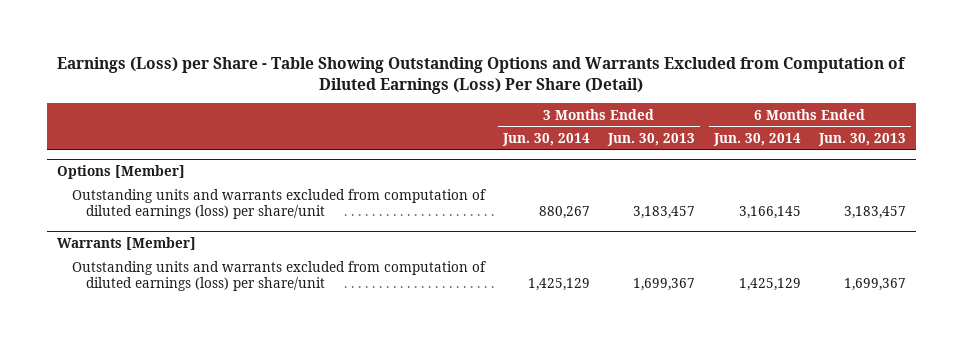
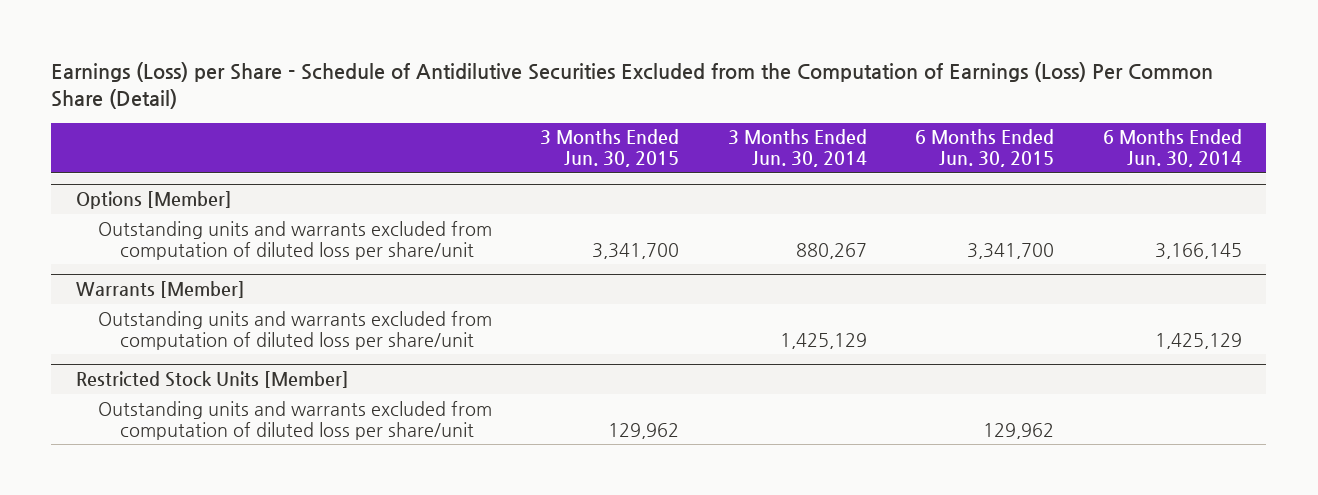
[57,56,907,94] Earnings (Loss) per Share - Table Showing Outstanding Options and Warrants Excluded from Computation of Diluted Earnings (Loss) Per Share (Detail) -> [51,62,1214,110] Earnings (Loss) per Share - Schedule of Antidilutive Securities Excluded from the Computation of Earnings (Loss) Per Common Share (Detail)
[607,133,696,147] Jun. 30, 2013 -> none
[818,133,907,147] Jun. 30, 2013 -> none
none -> [540,129,680,168] 3 Months Ended Jun. 30, 2015
none -> [915,129,1055,168] 6 Months Ended Jun. 30, 2015
[71,188,486,220] Outstanding units and warrants excluded from computation of diluted earnings (loss) per share/unit -> [97,220,492,260] Outstanding units and warrants excluded from computation of diluted loss per share/unit
[71,260,486,292] Outstanding units and warrants excluded from computation of diluted earnings (loss) per share/unit -> [97,310,492,350] Outstanding units and warrants excluded from computation of diluted loss per share/unit
none -> [75,371,349,389] Restricted Stock Units [Member]
none -> [97,400,492,440] Outstanding units and warrants excluded from computation of diluted loss per share/unit

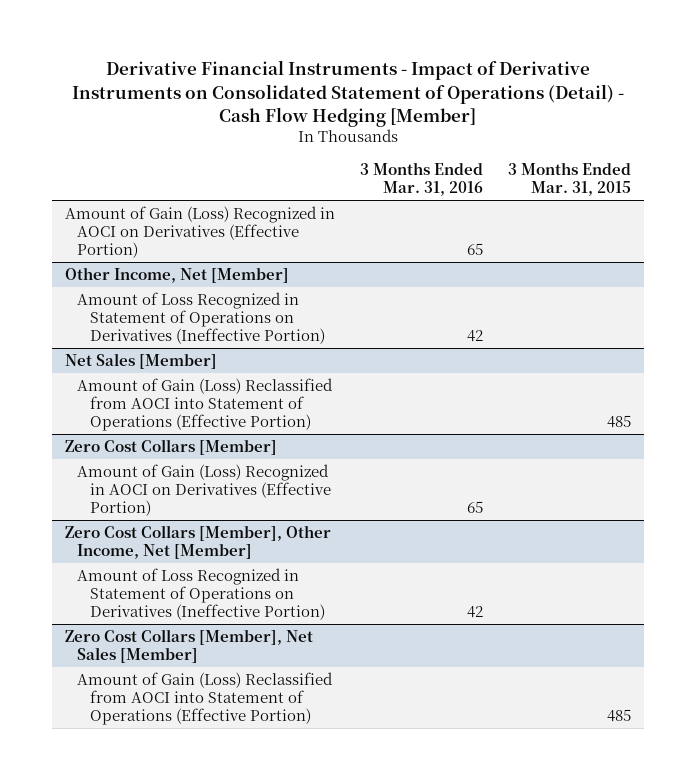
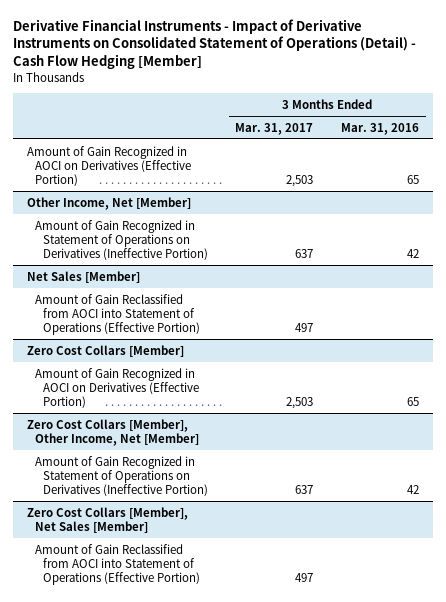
[507,162,631,196] 3 Months Ended Mar. 31, 2015 -> none
none -> [235,122,314,135] Mar. 31, 2017
[64,206,335,258] Amount of Gain (Loss) Recognized in AOCI on Derivatives (Effective Portion) -> [26,145,191,186] Amount of Gain Recognized in AOCI on Derivatives (Effective Portion)
[77,292,326,344] Amount of Loss Recognized in Statement of Operations on Derivatives (Ineffective Portion) -> [34,219,208,260] Amount of Gain Recognized in Statement of Operations on Derivatives (Ineffective Portion)
[77,378,334,431] Amount of Gain (Loss) Reclassified from AOCI into Statement of Operations (Effective Portion) -> [34,293,200,335] Amount of Gain Reclassified from AOCI into Statement of Operations (Effective Portion)
[77,464,332,516] Amount of Gain (Loss) Recognized in AOCI on Derivatives (Effective Portion) -> [34,367,199,408] Amount of Gain Recognized in AOCI on Derivatives (Effective Portion)
[77,568,326,620] Amount of Loss Recognized in Statement of Operations on Derivatives (Ineffective Portion) -> [34,455,208,496] Amount of Gain Recognized in Statement of Operations on Derivatives (Ineffective Portion)
[77,672,334,725] Amount of Gain (Loss) Reclassified from AOCI into Statement of Operations (Effective Portion) -> [34,543,200,585] Amount of Gain Reclassified from AOCI into Statement of Operations (Effective Portion)

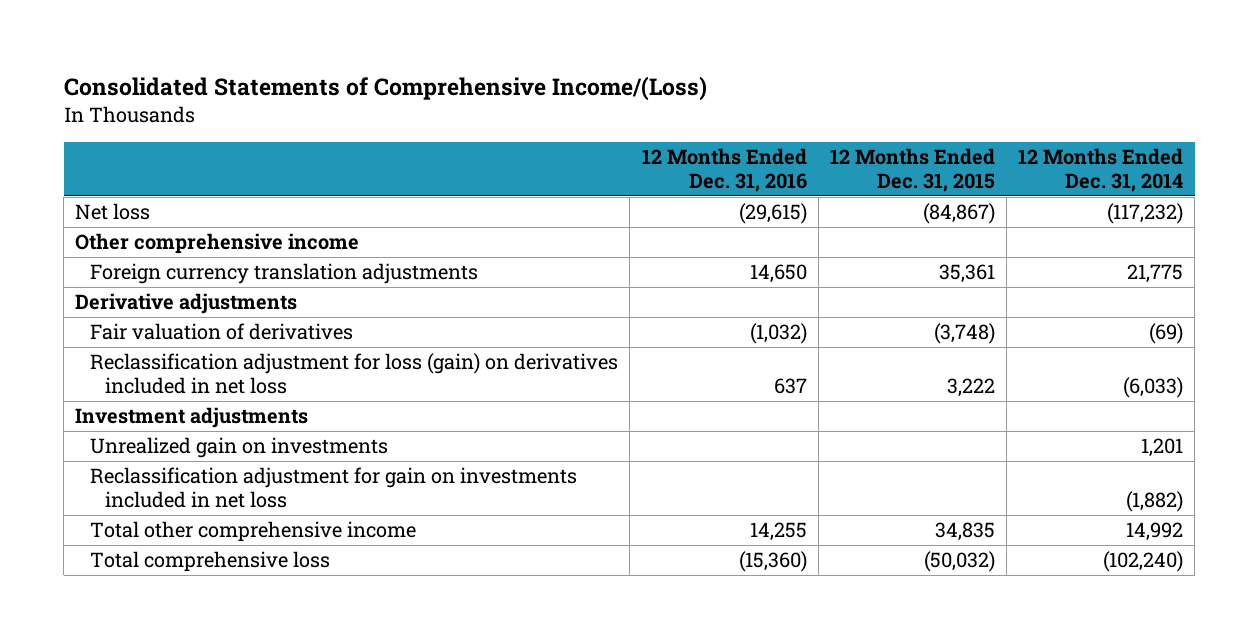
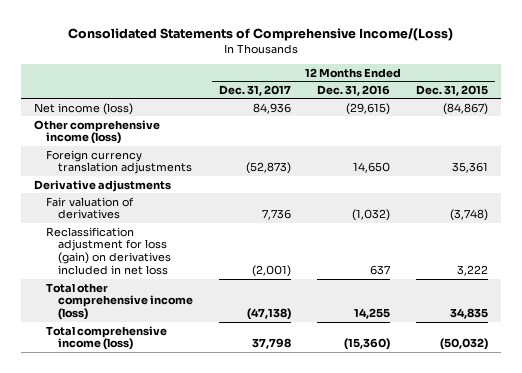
[1018,147,1184,193] 12 Months Ended Dec. 31, 2014 -> none
none -> [218,84,291,96] Dec. 31, 2017
[75,203,151,221] Net loss -> [33,102,133,115] Net income (loss)
[75,233,360,255] Other comprehensive income -> [33,119,160,145] Other comprehensive income (loss)
[75,407,309,429] Investment adjustments -> none
[90,437,389,459] Unrealized gain on investments -> none
[90,467,578,509] Reclassification adjustment for gain on investments included in net loss -> none
[90,521,417,543] Total other comprehensive income -> [45,282,193,321] Total other comprehensive income (loss)
[90,551,331,573] Total comprehensive loss -> [45,325,167,351] Total comprehensive income (loss)

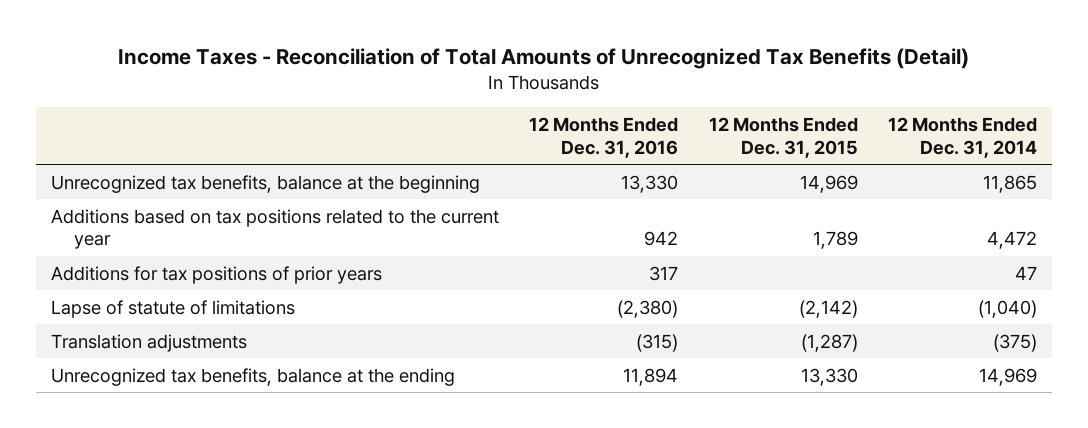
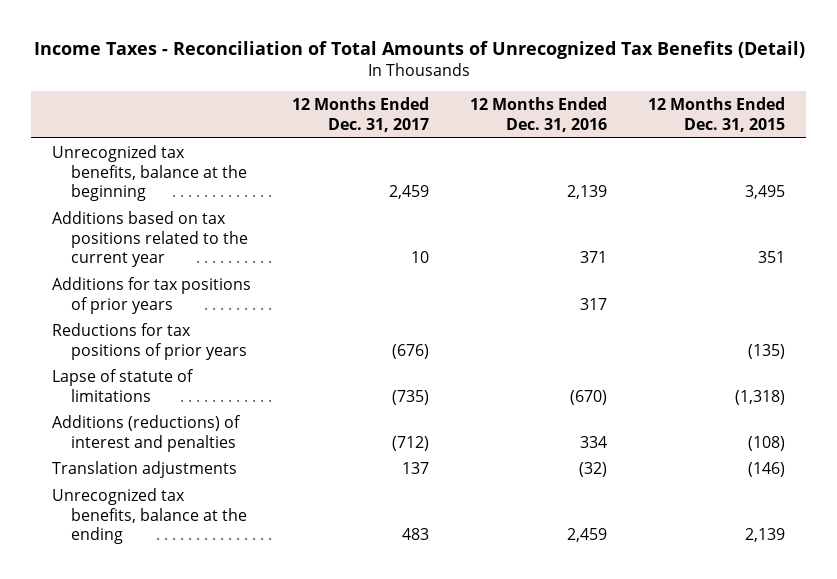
[887,116,1037,158] 12 Months Ended Dec. 31, 2014 -> none
none -> [292,96,430,132] 12 Months Ended Dec. 31, 2017
[621,174,679,193] 13,330 -> [567,185,608,200] 2,139
[799,174,858,193] 14,969 -> [745,185,786,200] 3,495
[644,231,679,247] 942 -> [580,251,608,264] 371
[812,231,858,250] 1,789 -> [758,251,786,264] 351
none -> [51,322,248,360] Reductions for tax positions of prior years
[617,299,679,318] (2,380) -> [570,389,608,405] (670)
[798,299,858,318] (2,142) -> [735,389,786,405] (1,318)
none -> [51,414,241,452] Additions (reductions) of interest and penalties
[636,333,679,352] (315) -> [579,461,608,477] (32)
[800,333,858,352] (1,287) -> [748,461,786,477] (146)
[623,367,679,386] 11,894 -> [567,528,608,543] 2,459
[800,367,858,386] 13,330 -> [745,528,786,543] 2,139

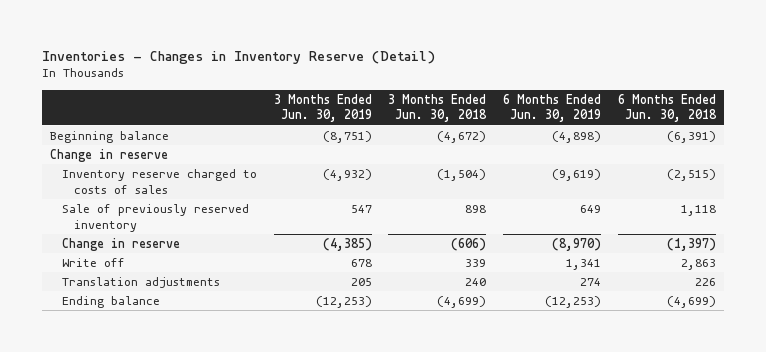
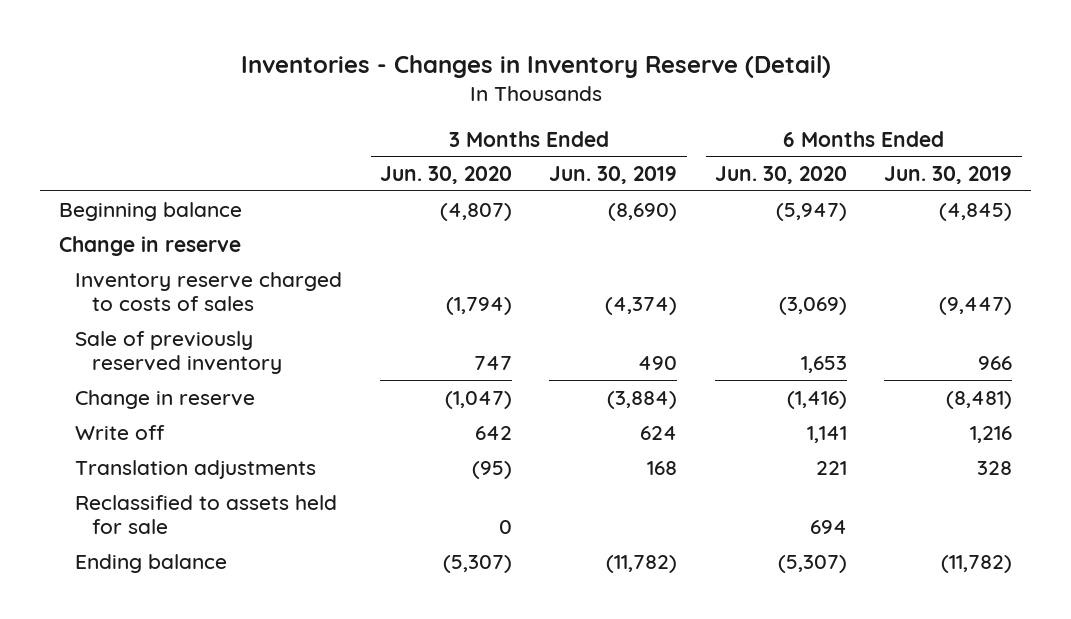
[388,93,488,123] 3 Months Ended Jun. 30, 2018 -> none
[617,93,717,123] 6 Months Ended Jun. 30, 2018 -> none
none -> [379,166,512,185] Jun. 30, 2020
none -> [714,166,847,185] Jun. 30, 2020
[322,130,372,143] (8,751) -> [608,202,678,221] (8,690)
[552,130,602,143] (4,898) -> [939,202,1013,221] (4,845)
[322,168,372,181] (4,932) -> [605,296,678,315] (4,374)
[552,168,602,181] (9,619) -> [939,296,1013,315] (9,447)
[350,204,372,213] 547 -> [638,355,678,370] 490
[580,204,602,213] 649 -> [978,355,1013,370] 966
[322,237,372,251] (4,385) -> [607,390,678,409] (3,884)
[552,237,602,251] (8,970) -> [946,390,1013,409] (8,481)
[350,258,372,267] 678 -> [640,425,678,440] 624
[566,258,602,270] 1,341 -> [970,425,1013,443] 1,216
[350,277,372,286] 205 -> [647,460,678,475] 168
[580,277,602,286] 274 -> [977,460,1013,475] 328
none -> [75,494,338,534] Reclassified to assets held for sale
[315,295,372,308] (12,253) -> [606,554,678,573] (11,782)
[545,295,602,308] (12,253) -> [941,554,1013,573] (11,782)

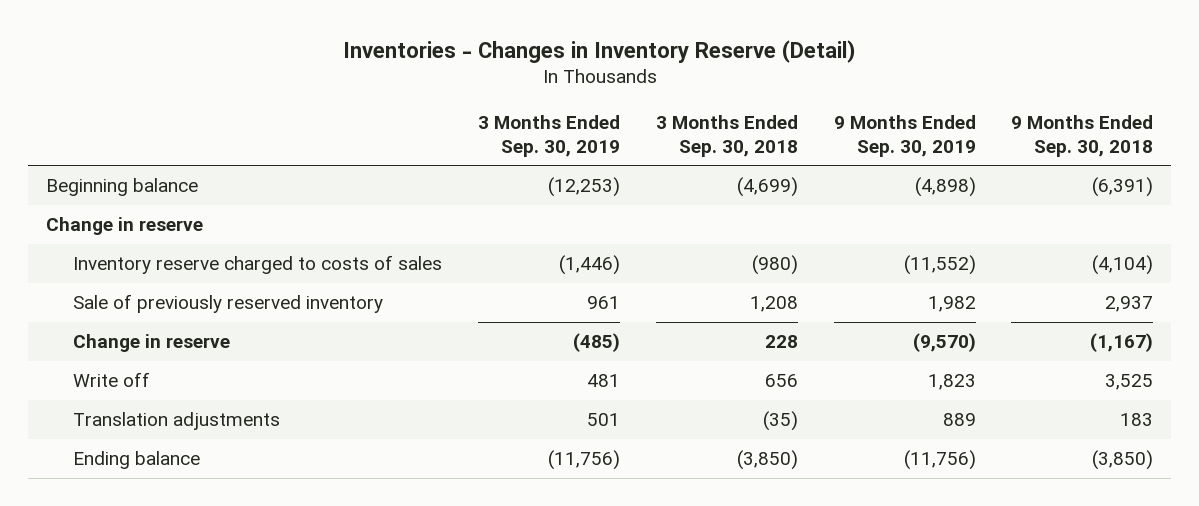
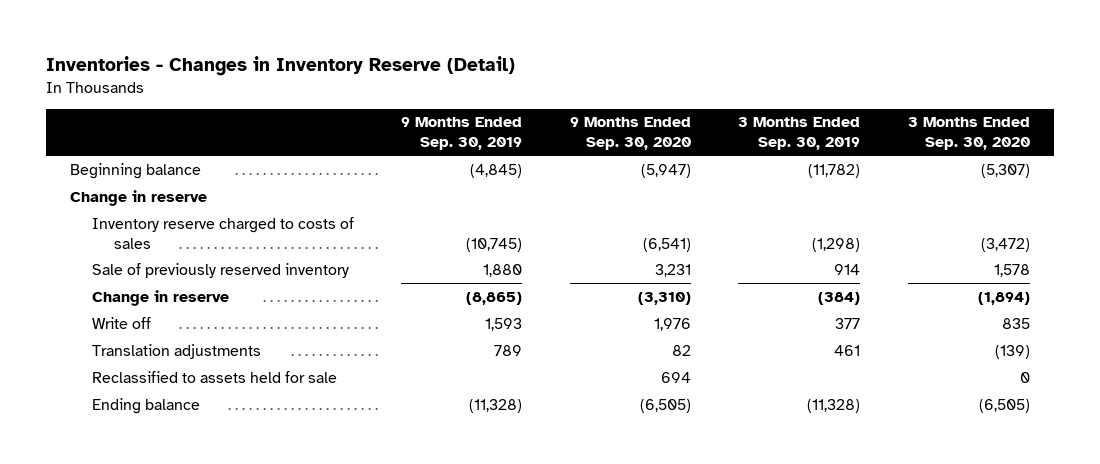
[655,114,798,157] 3 Months Ended Sep. 30, 2018 -> none
[1011,114,1154,157] 9 Months Ended Sep. 30, 2018 -> none
none -> [569,117,691,151] 9 Months Ended Sep. 30, 2020
none -> [907,117,1030,151] 3 Months Ended Sep. 30, 2020
[548,177,621,198] (12,253) -> [808,163,861,178] (11,782)
[914,177,976,198] (4,898) -> [470,163,523,178] (4,845)
[559,255,621,276] (1,446) -> [812,237,861,252] (1,298)
[903,255,976,276] (11,552) -> [466,237,523,252] (10,745)
[587,296,621,310] 961 -> [834,263,861,275] 914
[927,296,976,313] 1,982 -> [483,263,523,277] 1,880
[573,333,621,353] (485) -> [818,291,861,305] (384)
[912,333,976,353] (9,570) -> [466,291,523,305] (8,865)
[587,374,621,388] 481 -> [835,317,861,329] 377
[927,374,976,391] 1,823 -> [485,317,523,331] 1,593
[587,413,621,427] 501 -> [834,344,861,356] 461
[942,413,976,427] 889 -> [494,344,523,356] 789
none -> [91,370,337,383] Reclassified to assets held for sale
[548,450,621,471] (11,756) -> [807,398,861,413] (11,328)
[903,450,976,471] (11,756) -> [469,398,523,413] (11,328)

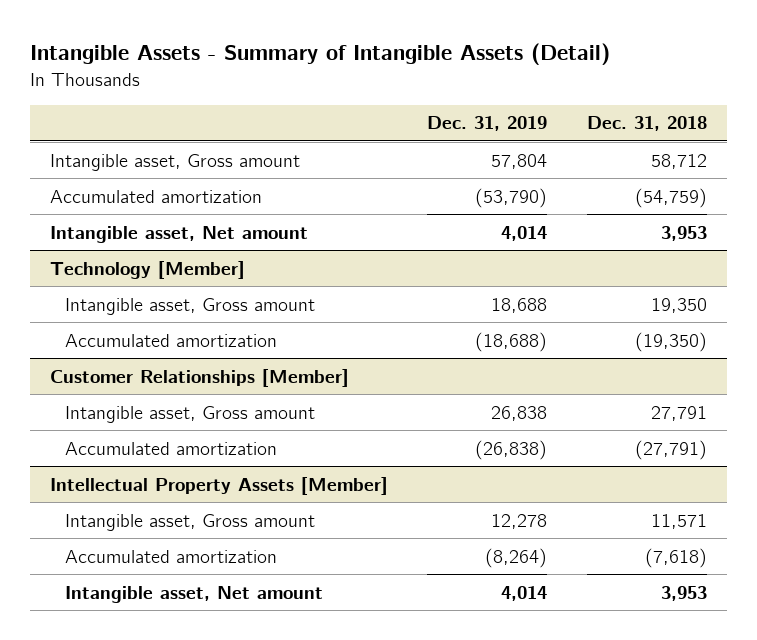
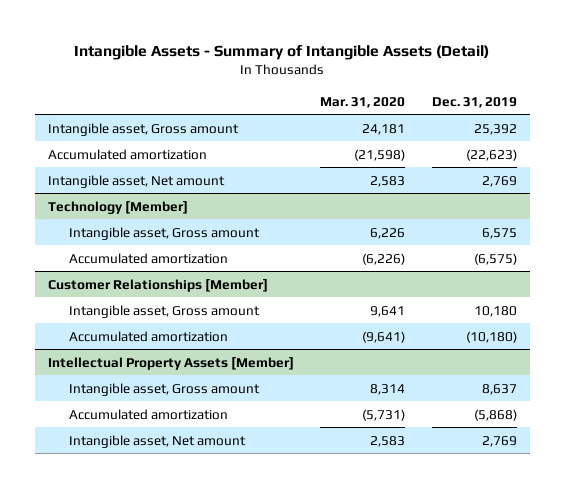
[586,116,707,132] Dec. 31, 2018 -> none
none -> [320,96,406,108] Mar. 31, 2020
[491,153,548,169] 57,804 -> [473,123,517,135] 25,392
[475,187,548,208] (53,790) -> [465,148,517,161] (22,623)
[501,225,548,241] 4,014 -> [481,175,517,187] 2,769
[491,297,548,313] 18,688 -> [481,227,517,239] 6,575
[475,331,548,352] (18,688) -> [473,252,517,265] (6,575)
[491,405,548,421] 26,838 -> [473,305,517,317] 10,180
[475,439,548,460] (26,838) -> [465,330,517,343] (10,180)
[491,513,548,529] 12,278 -> [481,383,517,395] 8,637
[485,547,548,568] (8,264) -> [473,408,517,421] (5,868)
[501,585,548,601] 4,014 -> [481,435,517,447] 2,769

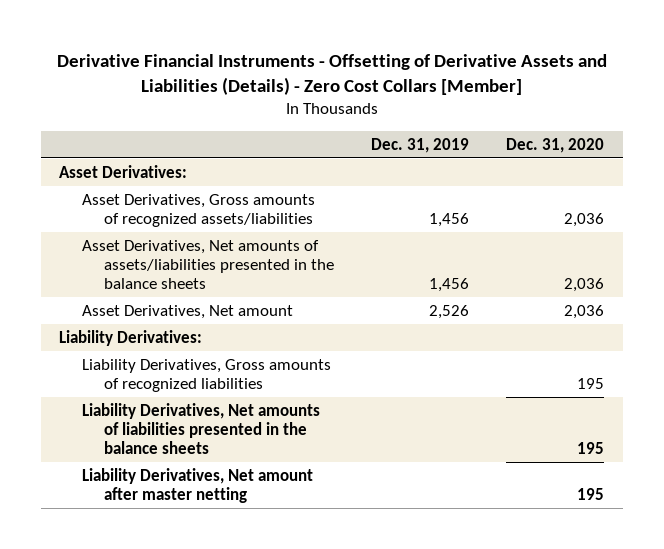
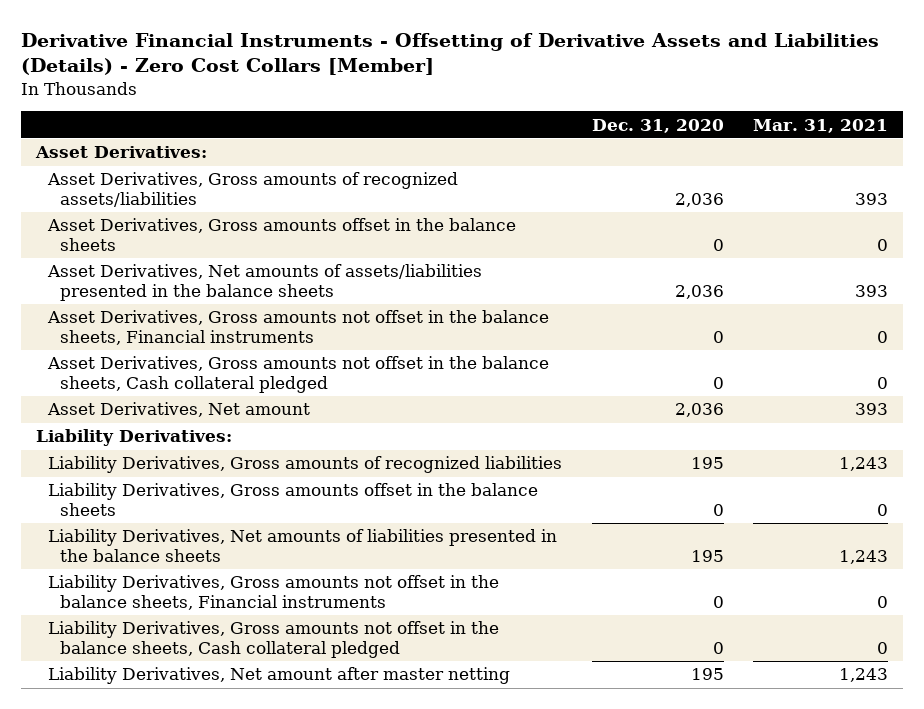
[370,137,469,153] Dec. 31, 2019 -> none
none -> [753,118,889,133] Mar. 31, 2021
none -> [46,218,516,251] Asset Derivatives, Gross amounts offset in the balance sheets
none -> [46,310,549,345] Asset Derivatives, Gross amounts not offset in the balance sheets, Financial instruments
none -> [46,356,549,393] Asset Derivatives, Gross amounts not offset in the balance sheets, Cash collateral pledged
none -> [47,483,538,516] Liability Derivatives, Gross amounts offset in the balance sheets
none -> [47,575,499,610] Liability Derivatives, Gross amounts not offset in the balance sheets, Financial instruments
none -> [47,621,499,658] Liability Derivatives, Gross amounts not offset in the balance sheets, Cash collateral pledged

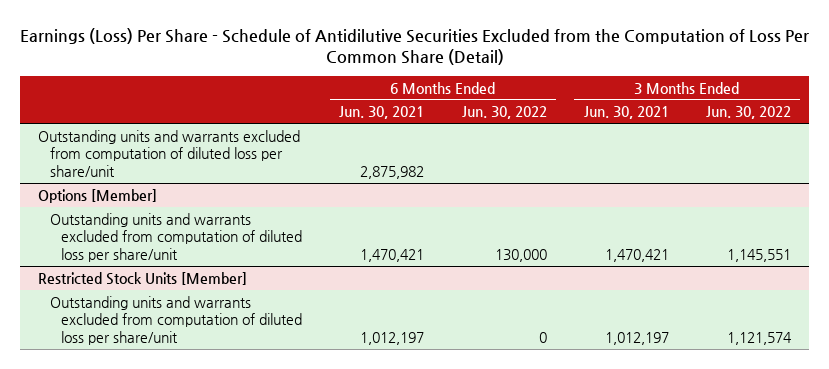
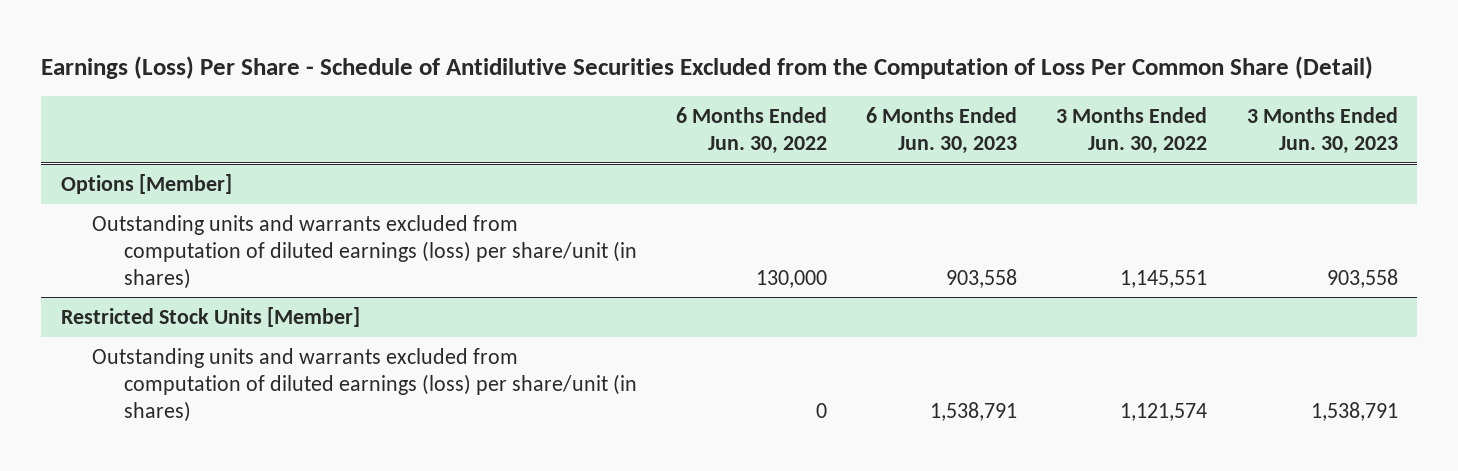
[339,106,425,120] Jun. 30, 2021 -> none
[583,106,669,120] Jun. 30, 2021 -> none
none -> [866,107,1018,154] 6 Months Ended Jun. 30, 2023
none -> [1246,107,1398,154] 3 Months Ended Jun. 30, 2023
[38,129,301,177] Outstanding units and warrants excluded from computation of diluted loss per share/unit -> none
[49,212,303,262] Outstanding units and warrants excluded from computation of diluted loss per share/unit -> [92,214,637,289] Outstanding units and warrants excluded from computation of diluted earnings (loss) per share/unit (in shares)
[49,295,303,345] Outstanding units and warrants excluded from computation of diluted loss per share/unit -> [92,347,637,422] Outstanding units and warrants excluded from computation of diluted earnings (loss) per share/unit (in shares)

